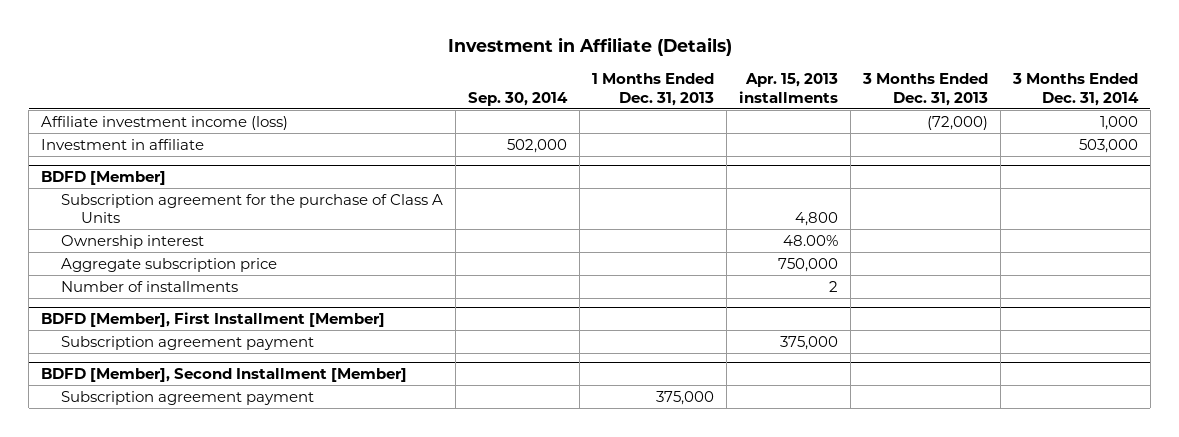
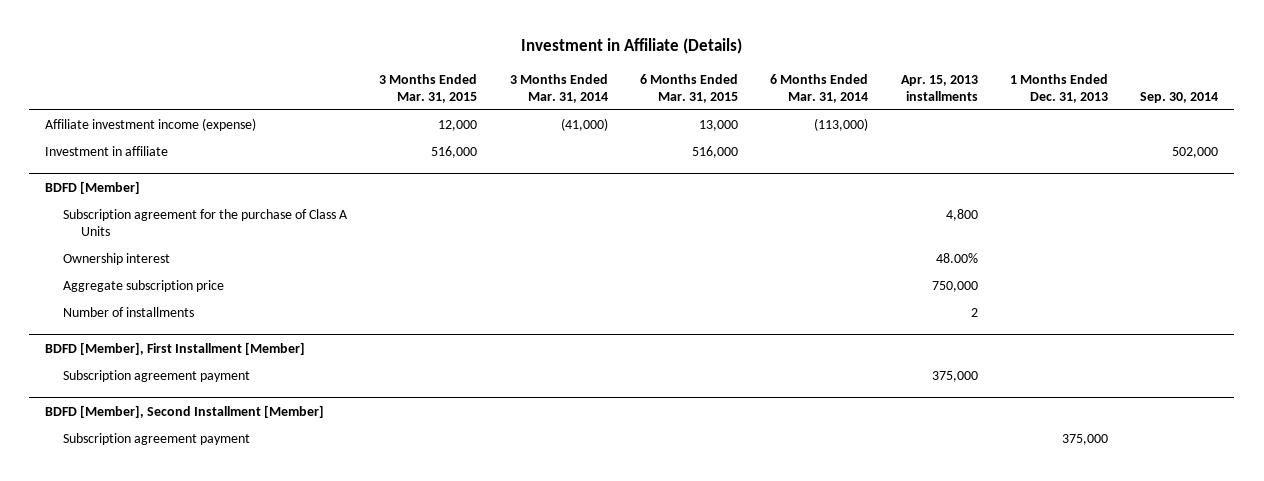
[861,73,988,106] 3 Months Ended Dec. 31, 2013 -> none
[1011,73,1139,106] 3 Months Ended Dec. 31, 2014 -> none
none -> [379,73,478,103] 3 Months Ended Mar. 31, 2015
none -> [509,73,608,103] 3 Months Ended Mar. 31, 2014
none -> [640,73,739,103] 6 Months Ended Mar. 31, 2015
none -> [770,73,869,103] 6 Months Ended Mar. 31, 2014
[41,115,289,130] Affiliate investment income (loss) -> [45,118,257,132] Affiliate investment income (expense)

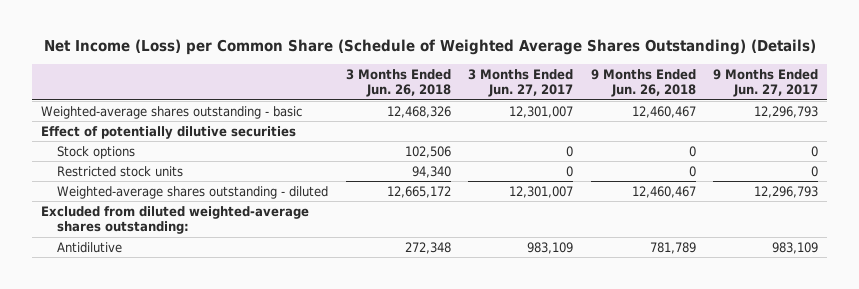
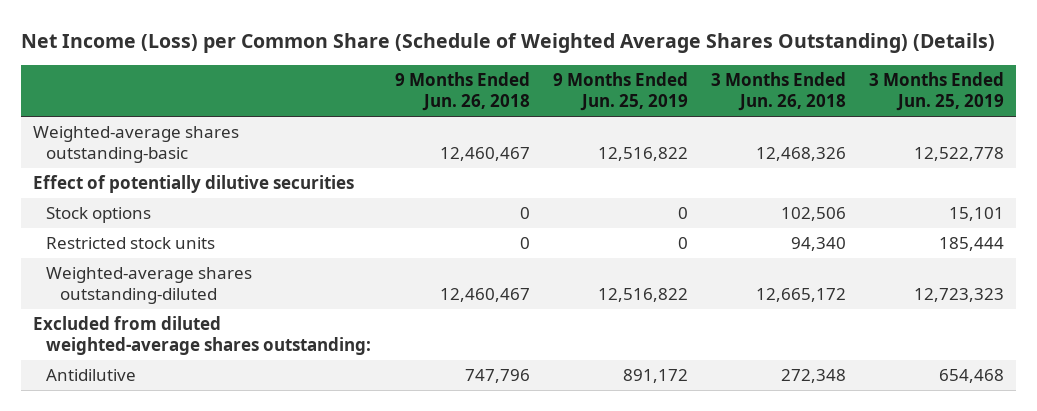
[468,68,574,98] 3 Months Ended Jun. 27, 2017 -> none
[713,68,819,98] 9 Months Ended Jun. 27, 2017 -> none
none -> [552,71,688,112] 9 Months Ended Jun. 25, 2019
none -> [869,71,1005,112] 3 Months Ended Jun. 25, 2019
[40,105,302,119] Weighted-average shares outstanding - basic -> [32,126,239,164] Weighted-average shares outstanding-basic
[57,185,329,199] Weighted-average shares outstanding - diluted -> [46,267,253,305] Weighted-average shares outstanding-diluted
[649,241,696,254] 781,789 -> [464,369,530,384] 747,796

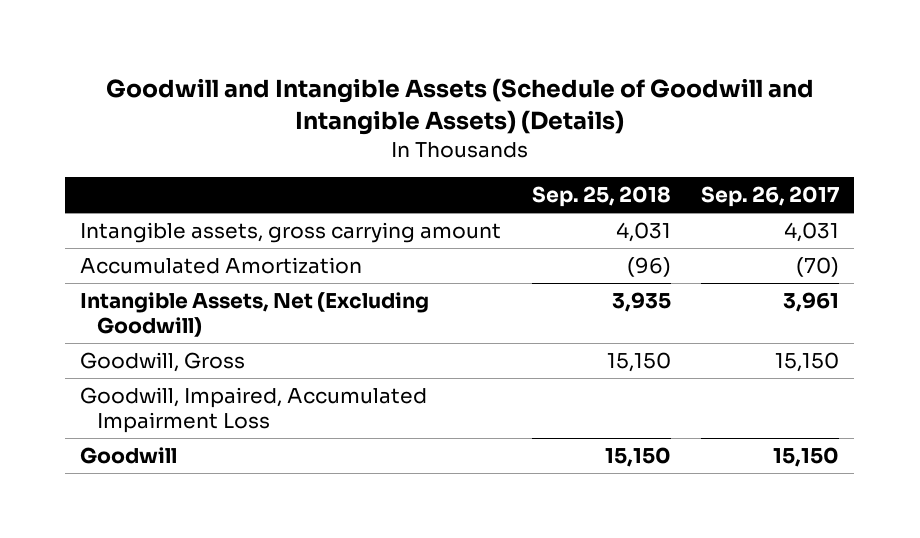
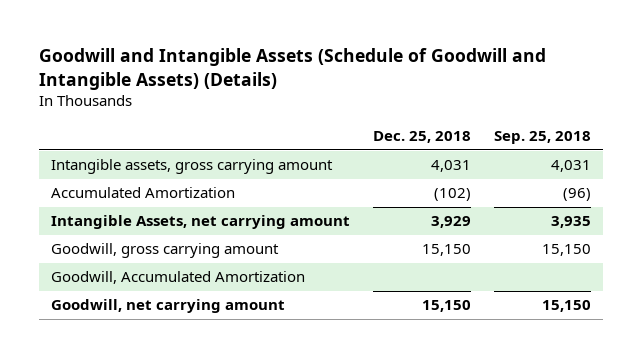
[701,186,840,208] Sep. 26, 2017 -> none
none -> [372,131,471,144] Dec. 25, 2018
[80,291,430,337] Intangible Assets, Net (Excluding Goodwill) -> [50,215,350,230] Intangible Assets, net carrying amount
[80,351,246,372] Goodwill, Gross -> [50,243,279,259] Goodwill, gross carrying amount
[80,386,428,433] Goodwill, Impaired, Accumulated Impairment Loss -> [50,271,305,285] Goodwill, Accumulated Amortization
[80,446,178,464] Goodwill -> [50,299,285,314] Goodwill, net carrying amount

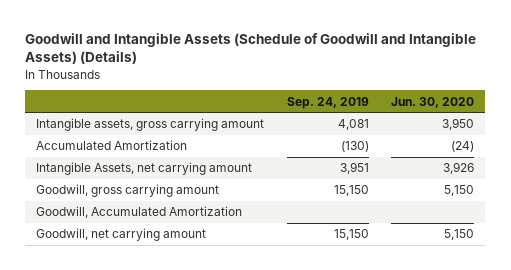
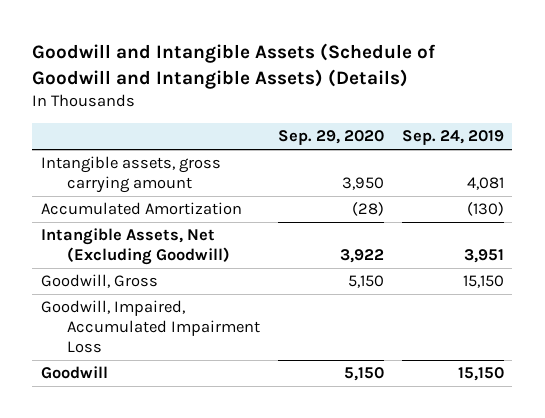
[391,96,475,108] Jun. 30, 2020 -> none
none -> [277,130,384,146] Sep. 29, 2020
[36,162,253,176] Intangible Assets, net carrying amount -> [41,228,231,266] Intangible Assets, Net (Excluding Goodwill)
[36,184,220,198] Goodwill, gross carrying amount -> [41,274,159,289] Goodwill, Gross
[36,206,243,219] Goodwill, Accumulated Amortization -> [41,300,261,353] Goodwill, Impaired, Accumulated Impairment Loss
[36,228,207,242] Goodwill, net carrying amount -> [41,366,109,380] Goodwill

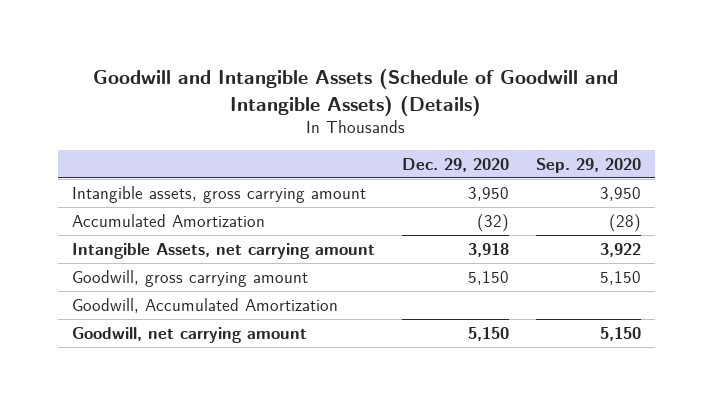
[401,130,504,146] Sep. 24, 2019 -> none
none -> [401,158,509,173] Dec. 29, 2020
[41,228,231,266] Intangible Assets, Net (Excluding Goodwill) -> [71,242,375,259] Intangible Assets, net carrying amount
[41,274,159,289] Goodwill, Gross -> [71,269,308,287] Goodwill, gross carrying amount
[41,300,261,353] Goodwill, Impaired, Accumulated Impairment Loss -> [71,297,338,313] Goodwill, Accumulated Amortization
[41,366,109,380] Goodwill -> [71,326,307,343] Goodwill, net carrying amount

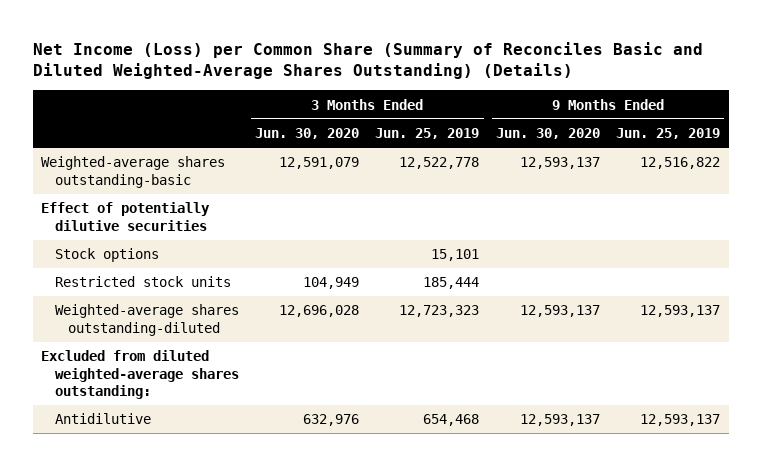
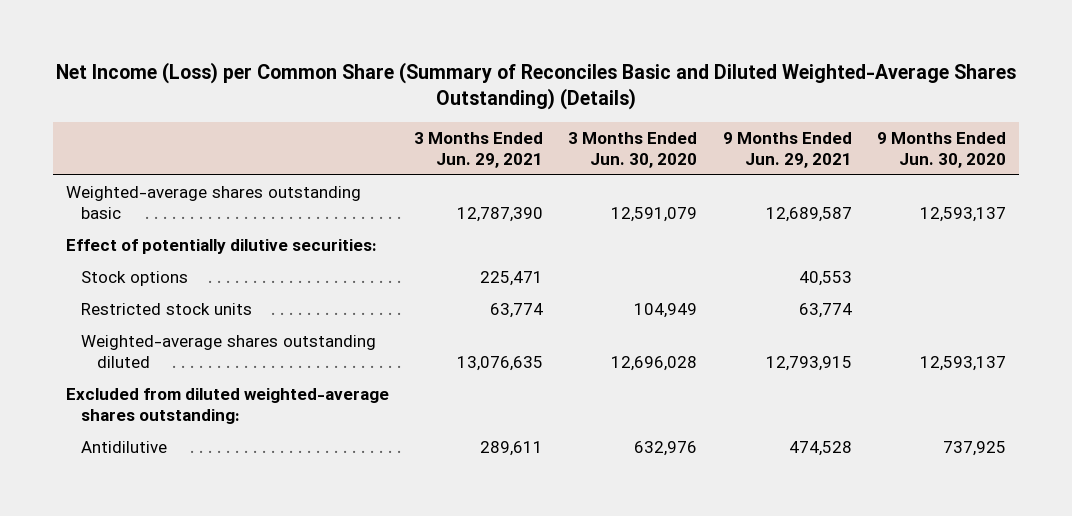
[375,128,480,140] Jun. 25, 2019 -> none
[616,128,721,140] Jun. 25, 2019 -> none
none -> [413,132,543,168] 3 Months Ended Jun. 29, 2021
none -> [722,132,852,168] 9 Months Ended Jun. 29, 2021
[40,156,225,188] Weighted-average shares outstanding-basic -> [65,186,361,219] Weighted-average shares outstanding basic
[40,202,210,231] Effect of potentially dilutive securities -> [65,239,377,255] Effect of potentially dilutive securities:
[54,304,239,336] Weighted-average shares outstanding-diluted -> [81,335,377,368] Weighted-average shares outstanding diluted
[519,414,600,427] 12,593,137 -> [943,441,1007,457] 737,925

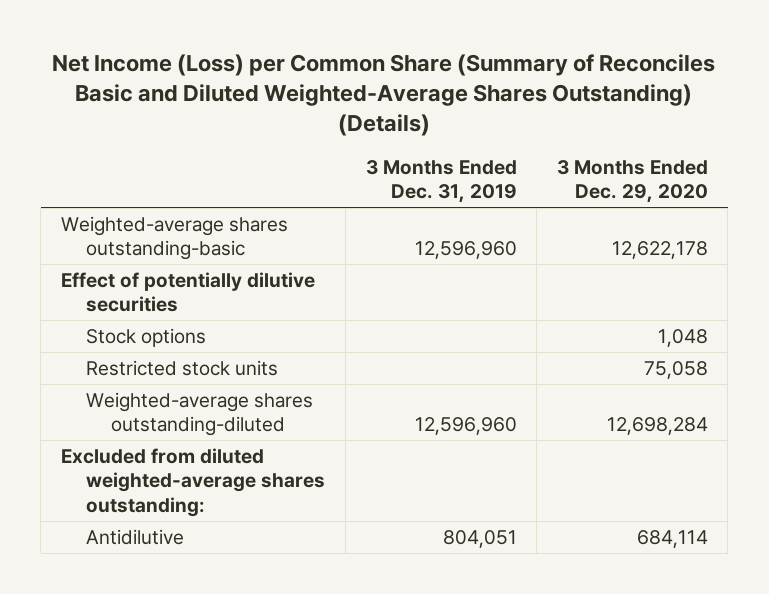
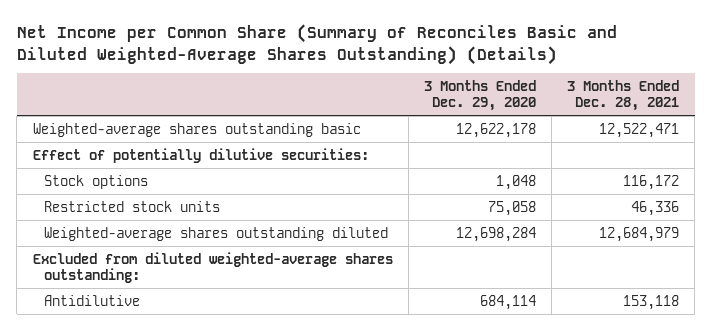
[52,54,716,137] Net Income (Loss) per Common Share (Summary of Reconciles Basic and Diluted Weighted-Average Shares Outstanding) (Details) -> [16,24,617,65] Net Income per Common Share (Summary of Reconciles Basic and Diluted Weighted-Average Shares Outstanding) (Details)
[365,159,517,204] 3 Months Ended Dec. 31, 2019 -> none
none -> [566,80,679,112] 3 Months Ended Dec. 28, 2021
[61,215,289,261] Weighted-average shares outstanding-basic -> [32,122,361,137] Weighted-average shares outstanding basic
[61,271,316,313] Effect of potentially dilutive securities -> [32,147,369,163] Effect of potentially dilutive securities:
[86,391,314,437] Weighted-average shares outstanding-diluted -> [44,226,389,241] Weighted-average shares outstanding diluted

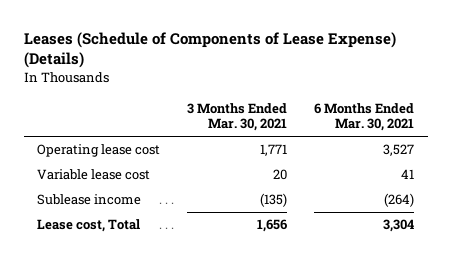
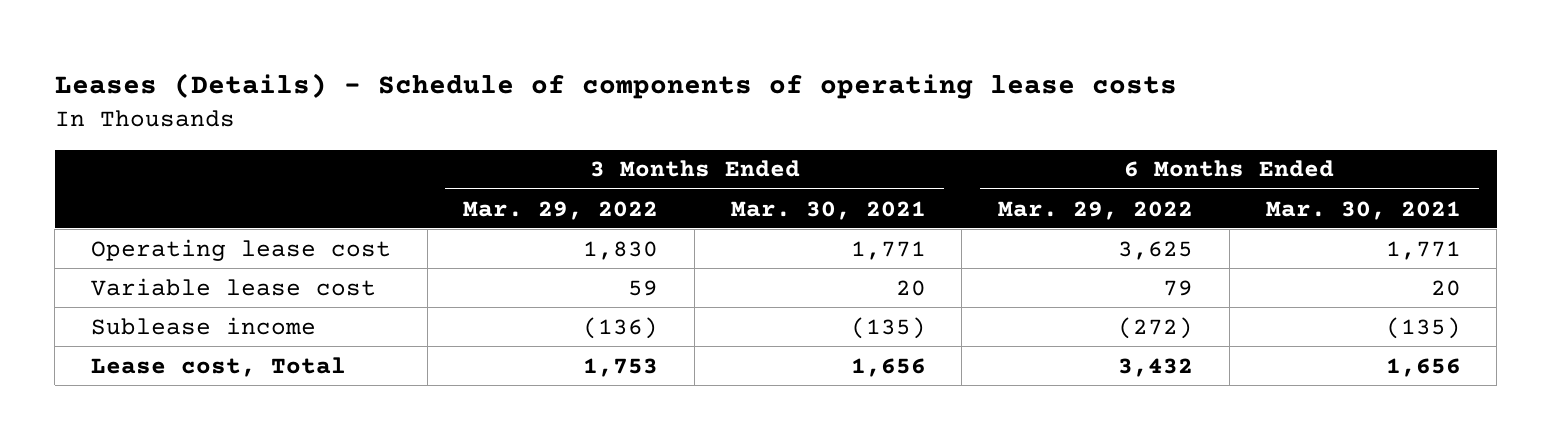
[23,32,396,69] Leases (Schedule of Components of Lease Expense) (Details) -> [54,72,1177,99] Leases (Details) - Schedule of components of operating lease costs
none -> [463,200,659,220] Mar. 29, 2022
none -> [998,200,1194,220] Mar. 29, 2022
[383,144,415,157] 3,527 -> [1385,240,1461,260] 1,771
[401,169,415,180] 41 -> [1430,279,1461,296] 20
[384,193,415,208] (264) -> [1385,316,1461,339] (135)
[383,219,415,233] 3,304 -> [1385,357,1461,377] 1,656

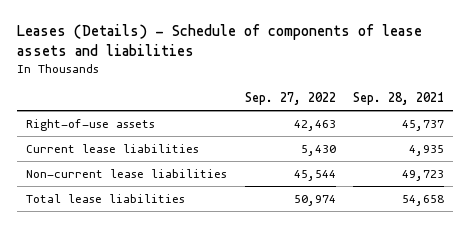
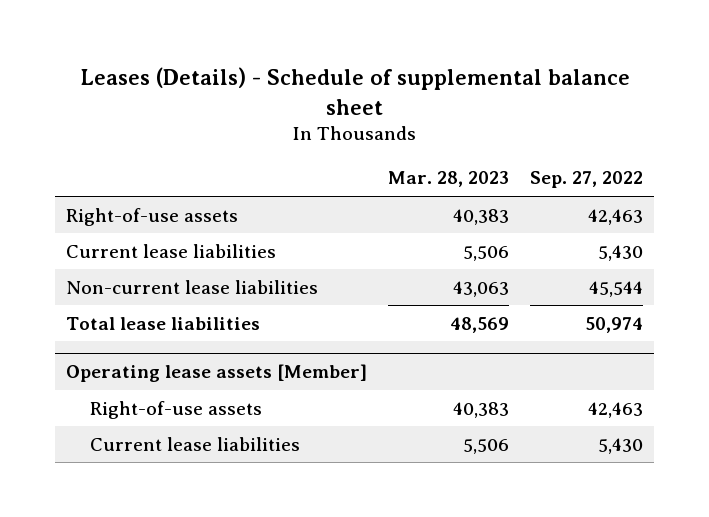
[16,24,422,56] Leases (Details) - Schedule of components of lease assets and liabilities -> [79,67,630,115] Leases (Details) - Schedule of supplemental balance sheet
[353,92,445,106] Sep. 28, 2021 -> none
none -> [388,171,510,188] Mar. 28, 2023
none -> [65,364,367,383] Operating lease assets [Member]
none -> [90,400,263,419] Right-of-use assets
none -> [90,436,301,451] Current lease liabilities

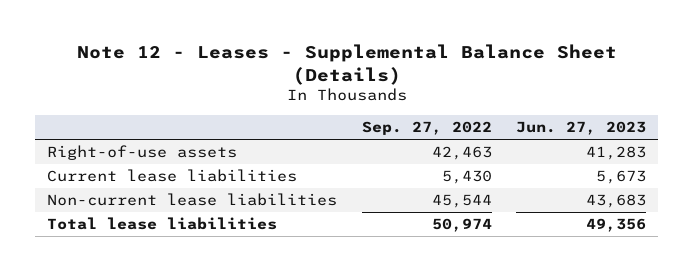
[79,67,630,115] Leases (Details) - Schedule of supplemental balance sheet -> [76,43,617,85] Note 12 - Leases - Supplemental Balance Sheet (Details)
[388,171,510,188] Mar. 28, 2023 -> none
none -> [515,121,646,136] Jun. 27, 2023
[65,364,367,383] Operating lease assets [Member] -> none
[90,400,263,419] Right-of-use assets -> none
[90,436,301,451] Current lease liabilities -> none

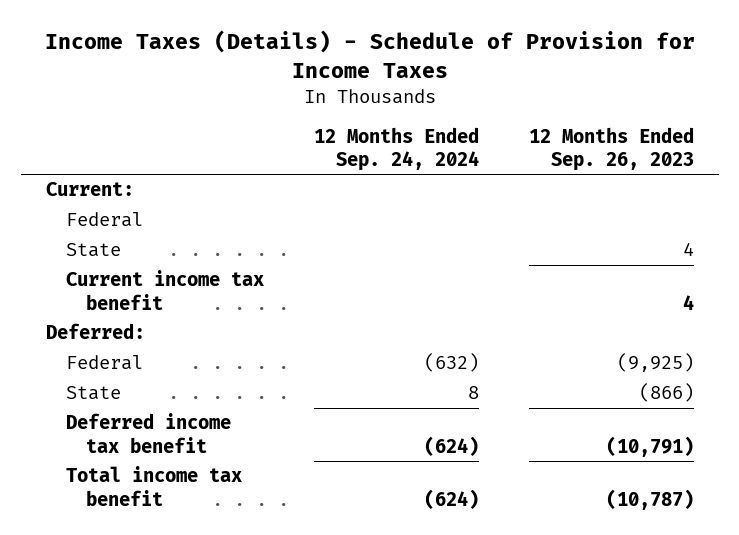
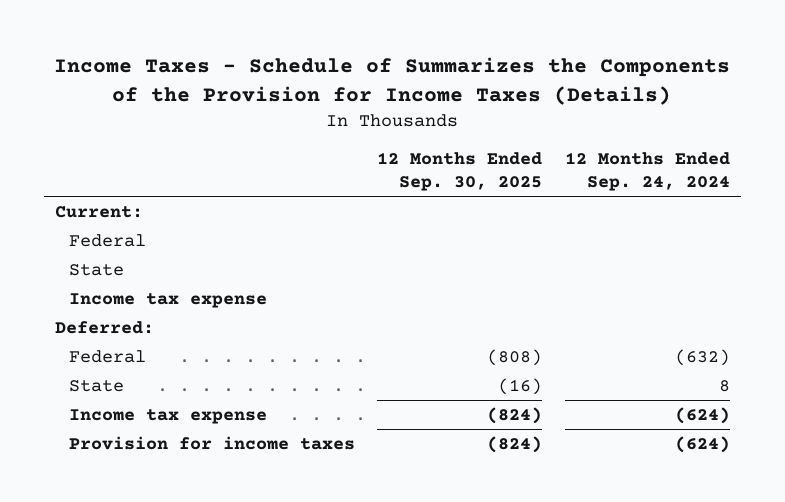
[44,30,695,78] Income Taxes (Details) - Schedule of Provision for Income Taxes -> [54,57,731,106] Income Taxes - Schedule of Summarizes the Components of the Provision for Income Taxes (Details)
[528,126,694,172] 12 Months Ended Sep. 26, 2023 -> none
none -> [377,152,543,192] 12 Months Ended Sep. 30, 2025
[65,270,264,310] Current income tax benefit -> [68,292,267,308] Income tax expense
[65,413,231,453] Deferred income tax benefit -> [68,408,267,424] Income tax expense
[65,466,242,506] Total income tax benefit -> [68,435,355,450] Provision for income taxes

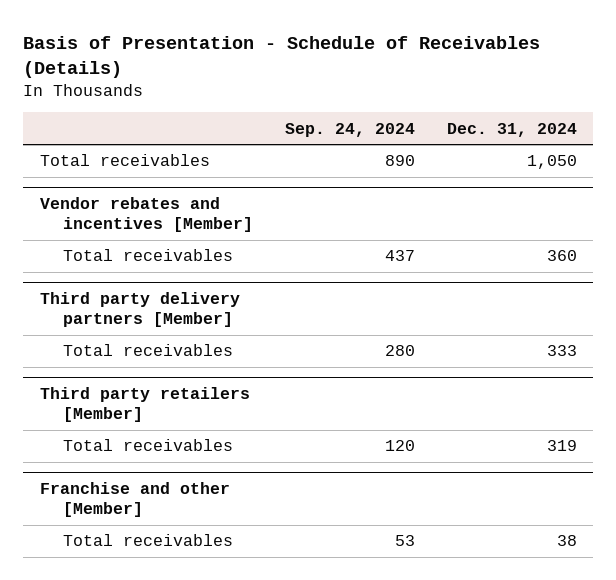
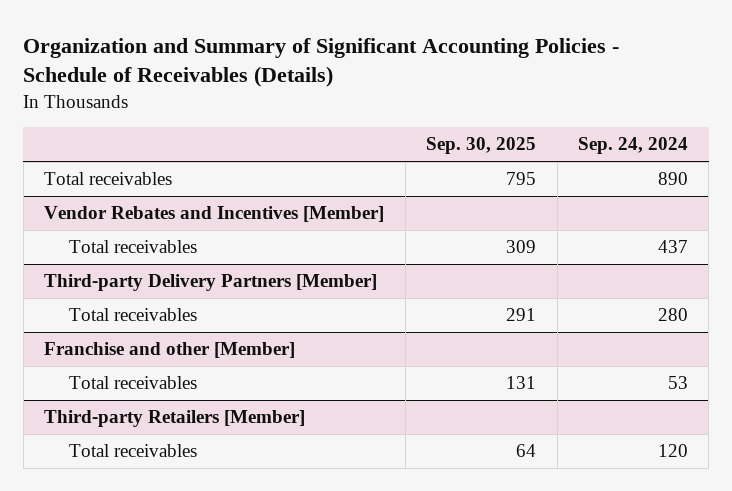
[23,35,541,78] Basis of Presentation - Schedule of Receivables (Details) -> [23,37,620,88] Organization and Summary of Significant Accounting Policies - Schedule of Receivables (Details)
[446,122,577,137] Dec. 31, 2024 -> none
none -> [426,137,537,155] Sep. 30, 2025
[39,196,253,233] Vendor rebates and incentives [Member] -> [44,206,385,223] Vendor Rebates and Incentives [Member]
[39,291,240,328] Third party delivery partners [Member] -> [44,274,378,292] Third-party Delivery Partners [Member]
[39,386,250,423] Third party retailers [Member] -> none
[62,439,233,452] Total receivables -> none
none -> [44,410,306,428] Third-party Retailers [Member]
none -> [68,444,197,458] Total receivables

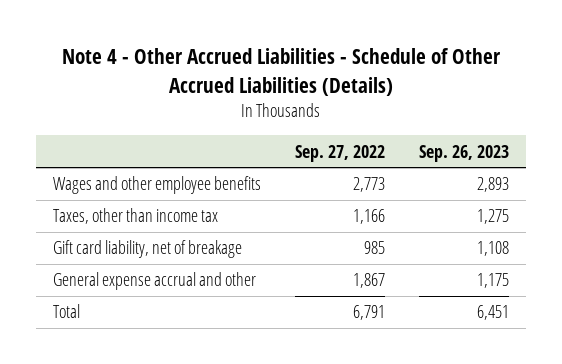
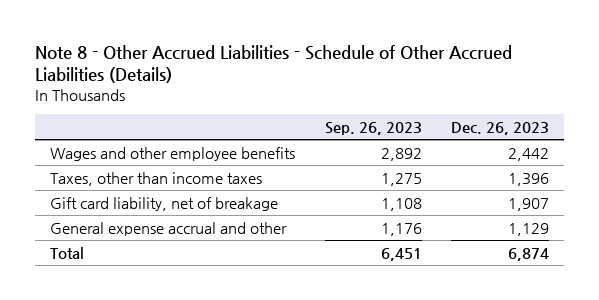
[62,48,502,96] Note 4 - Other Accrued Liabilities - Schedule of Other Accrued Liabilities (Details) -> [35,44,513,84] Note 8 - Other Accrued Liabilities - Schedule of Other Accrued Liabilities (Details)
[295,144,386,162] Sep. 27, 2022 -> none
none -> [450,121,549,135] Dec. 26, 2023
[476,177,509,193] 2,893 -> [380,147,422,161] 2,892
[53,208,219,225] Taxes, other than income tax -> [50,171,263,186] Taxes, other than income taxes
[476,273,509,289] 1,175 -> [380,222,422,236] 1,176

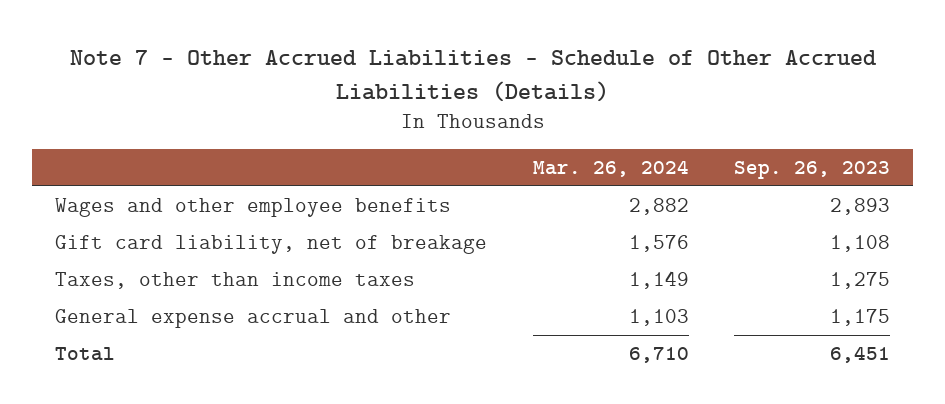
[35,44,513,84] Note 8 - Other Accrued Liabilities - Schedule of Other Accrued Liabilities (Details) -> [69,50,877,102] Note 7 - Other Accrued Liabilities - Schedule of Other Accrued Liabilities (Details)
[450,121,549,135] Dec. 26, 2023 -> none
none -> [532,160,689,178] Mar. 26, 2024
[380,147,422,161] 2,892 -> [830,197,891,215] 2,893
[50,171,263,186] Taxes, other than income taxes -> [54,271,415,289] Taxes, other than income taxes
[380,222,422,236] 1,176 -> [830,308,891,326] 1,175

